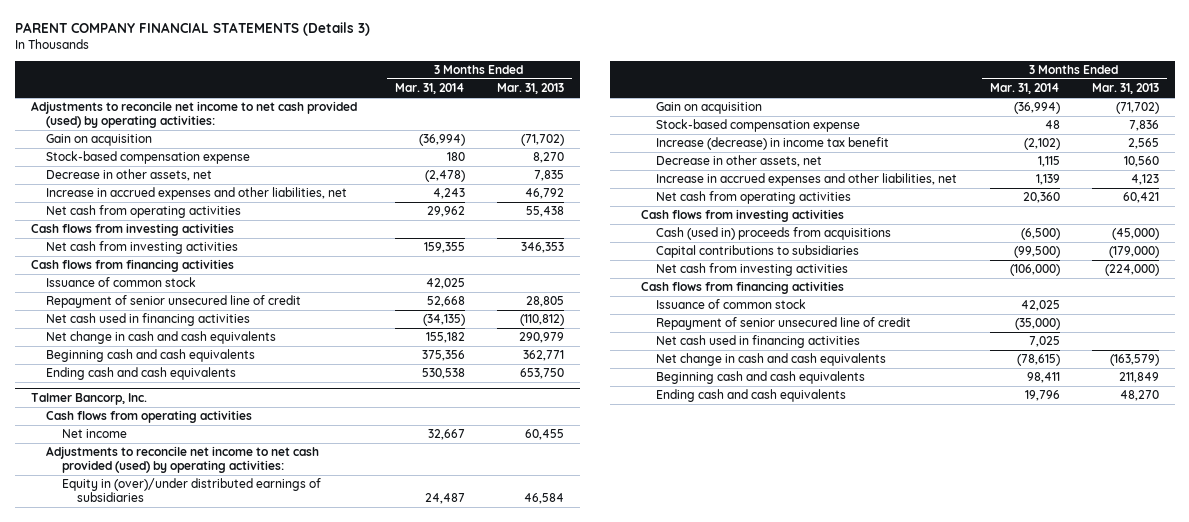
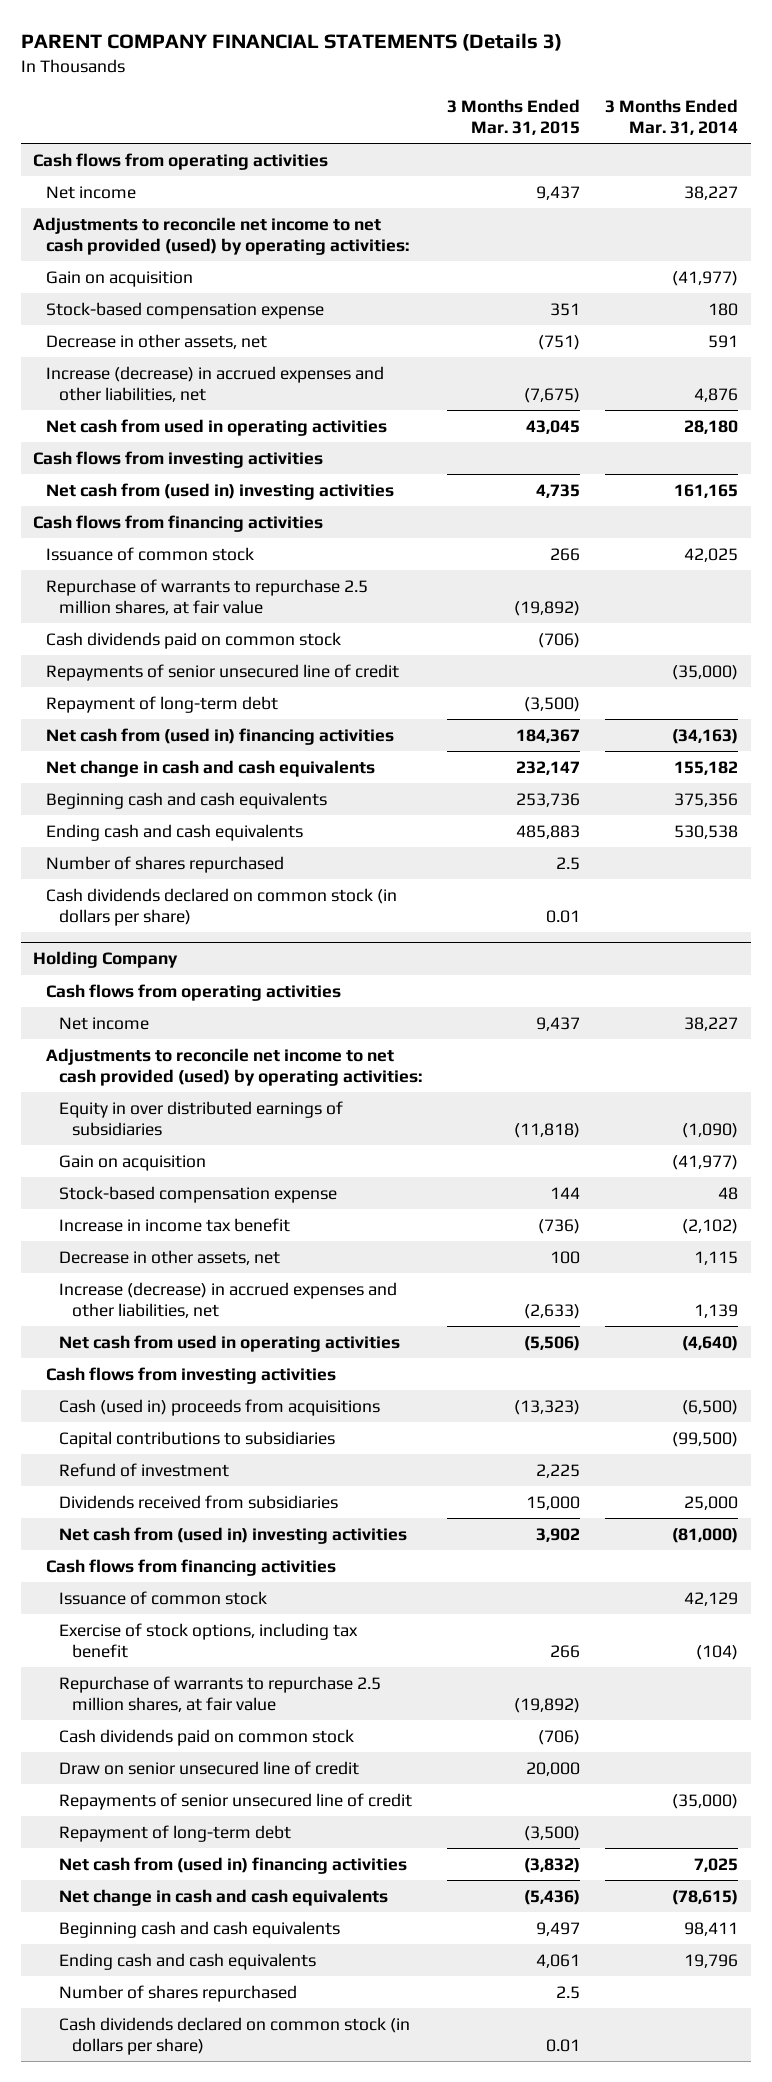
[496,83,564,95] Mar. 31, 2013 -> none
none -> [447,98,581,135] 3 Months Ended Mar. 31, 2015
none -> [33,152,329,170] Cash flows from operating activities
none -> [46,185,137,199] Net income
[418,134,465,147] (36,994) -> [672,270,739,286] (41,977)
[424,170,465,183] (2,478) -> [708,334,739,348] 591
[46,187,348,201] Increase in accrued expenses and other liabilities, net -> [46,365,385,402] Increase (decrease) in accrued expenses and other liabilities, net
[432,188,465,200] 4,243 -> [694,387,739,402] 4,876
[46,205,242,219] Net cash from operating activities -> [46,418,388,436] Net cash from used in operating activities
[426,206,465,218] 29,962 -> [684,419,739,434] 28,180
[46,241,239,255] Net cash from investing activities -> [46,482,395,500] Net cash from (used in) investing activities
[423,242,465,254] 159,355 -> [674,483,739,498] 161,165
none -> [46,578,369,615] Repurchase of warrants to repurchase 2.5 million shares, at fair value
none -> [46,631,342,649] Cash dividends paid on common stock
[46,295,302,309] Repayment of senior unsecured line of credit -> [46,663,400,681] Repayments of senior unsecured line of credit
[426,296,465,308] 52,668 -> [672,664,739,680] (35,000)
none -> [46,695,279,713] Repayment of long-term debt
[46,313,251,327] Net cash used in financing activities -> [46,727,395,745] Net cash from (used in) financing activities
[422,314,465,327] (34,135) -> [672,728,739,744] (34,163)
[30,393,147,406] Talmer Bancorp, Inc. -> none
none -> [46,855,285,873] Number of shares repurchased
none -> [46,887,398,926] Cash dividends declared on common stock (in dollars per share)
none -> [33,951,179,969] Holding Company
[427,429,465,441] 32,667 -> [684,1016,739,1031] 38,227
[61,478,321,503] Equity in (over)/under distributed earnings of subsidiaries -> [59,1100,344,1136] Equity in over distributed earnings of subsidiaries
[424,493,465,505] 24,487 -> [682,1122,739,1138] (1,090)
[1013,102,1060,115] (36,994) -> [672,1154,739,1170] (41,977)
[656,137,890,151] Increase (decrease) in income tax benefit -> [59,1217,291,1232] Increase in income tax benefit
[656,173,958,187] Increase in accrued expenses and other liabilities, net -> [59,1281,398,1318] Increase (decrease) in accrued expenses and other liabilities, net
[656,191,852,205] Net cash from operating activities -> [59,1334,401,1352] Net cash from used in operating activities
[1022,192,1060,204] 20,360 -> [682,1335,739,1351] (4,640)
none -> [59,1462,230,1477] Refund of investment
none -> [59,1494,339,1509] Dividends received from subsidiaries
[656,263,849,277] Net cash from investing activities -> [59,1526,408,1544] Net cash from (used in) investing activities
[1009,264,1060,277] (106,000) -> [672,1527,739,1543] (81,000)
[1020,300,1060,312] 42,025 -> [684,1591,739,1606] 42,129
none -> [59,1622,359,1658] Exercise of stock options, including tax benefit
none -> [59,1675,382,1712] Repurchase of warrants to repurchase 2.5 million shares, at fair value
none -> [59,1728,355,1746] Cash dividends paid on common stock
none -> [59,1760,360,1775] Draw on senior unsecured line of credit
[656,317,912,331] Repayment of senior unsecured line of credit -> [59,1792,413,1810] Repayments of senior unsecured line of credit
none -> [59,1824,292,1842] Repayment of long-term debt
[656,335,861,349] Net cash used in financing activities -> [59,1856,408,1874] Net cash from (used in) financing activities
none -> [59,1984,298,2002] Number of shares repurchased
none -> [59,2016,411,2055] Cash dividends declared on common stock (in dollars per share)

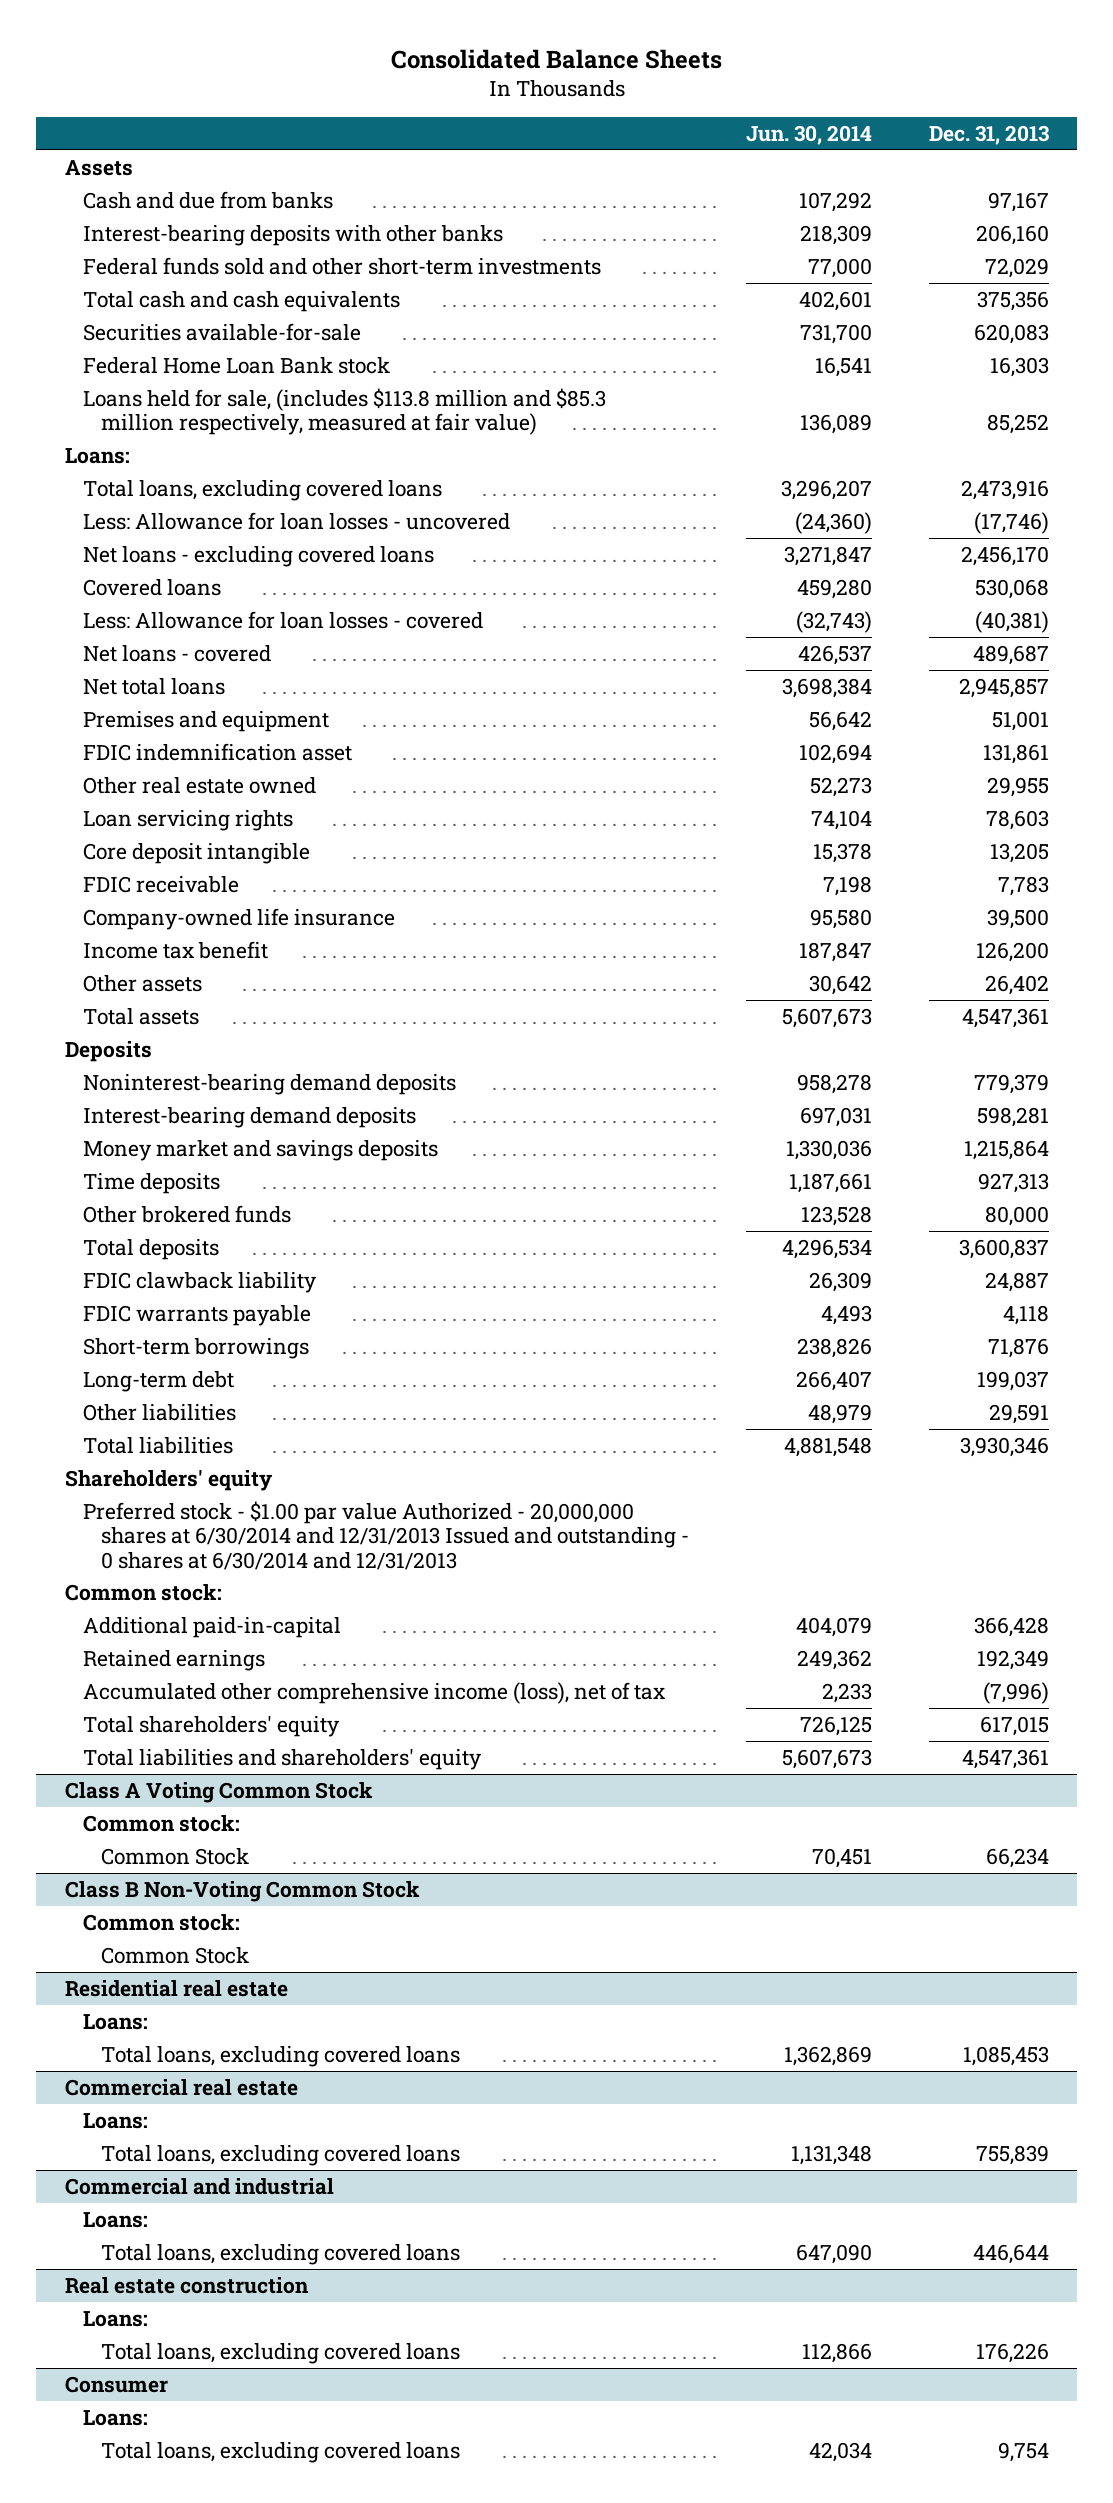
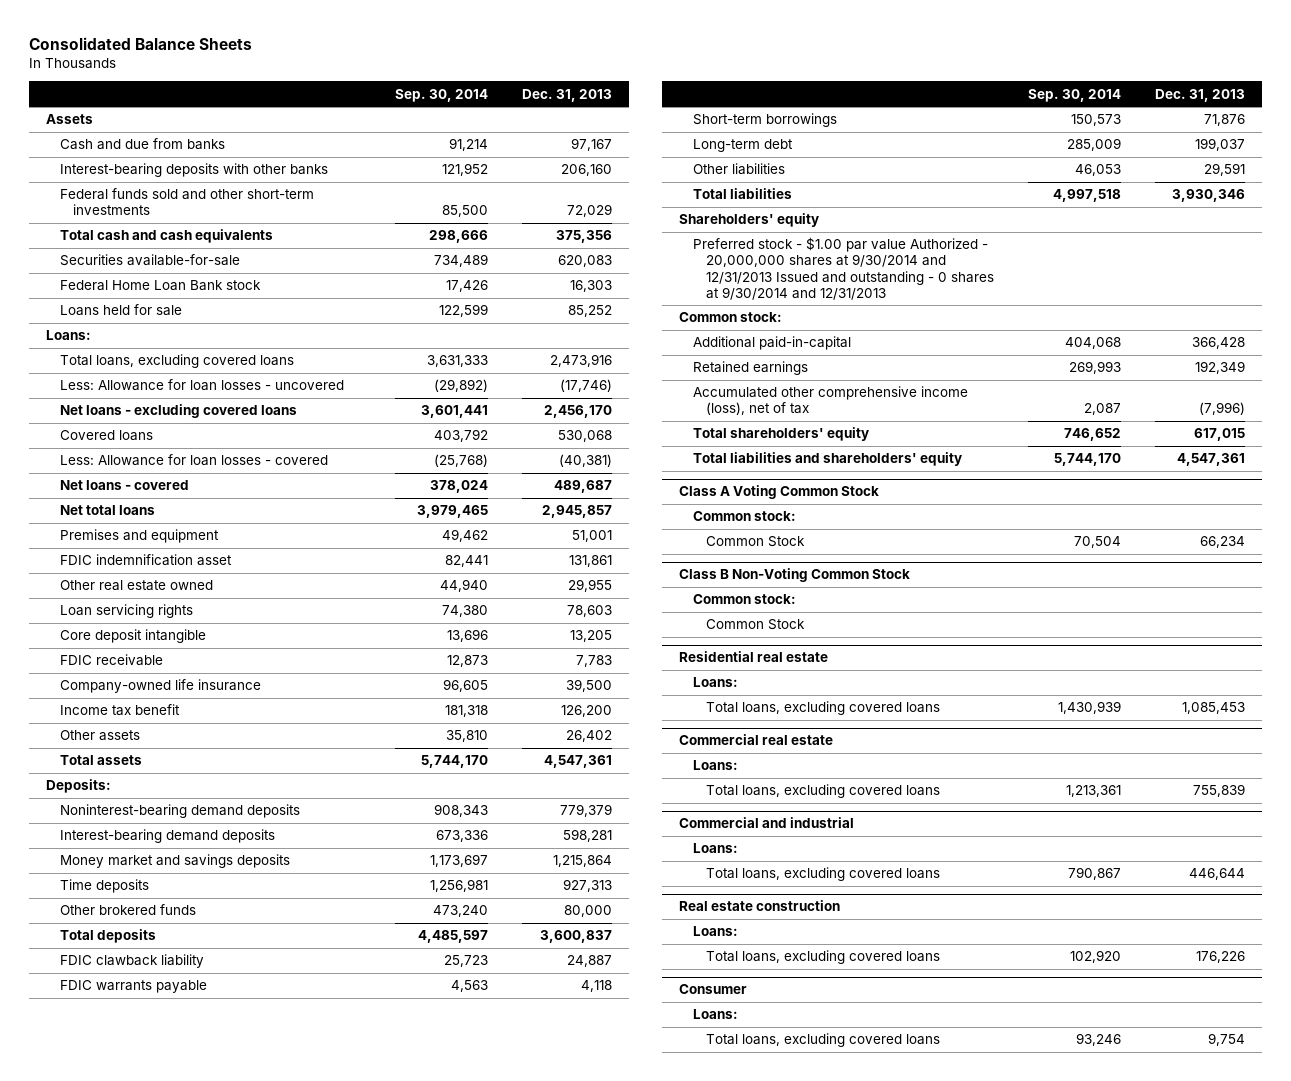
[745,124,872,145] Jun. 30, 2014 -> none
none -> [395,88,489,102] Sep. 30, 2014
[82,387,606,436] Loans held for sale, (includes $113.8 million and $85.3 million respectively, measured at fair value) -> [59,304,182,317] Loans held for sale
[64,1040,152,1062] Deposits -> [46,779,112,794] Deposits:
[82,1500,689,1570] Preferred stock - $1.00 par value Authorized - 20,000,000 shares at 6/30/2014 and 12/31/2013 Issued and outstanding - 0 shares at 6/30/2014 and 12/31/2013 -> [692,237,995,300] Preferred stock - $1.00 par value Authorized - 20,000,000 shares at 9/30/2014 and 12/31/2013 Issued and outstanding - 0 shares at 9/30/2014 and 12/31/2013

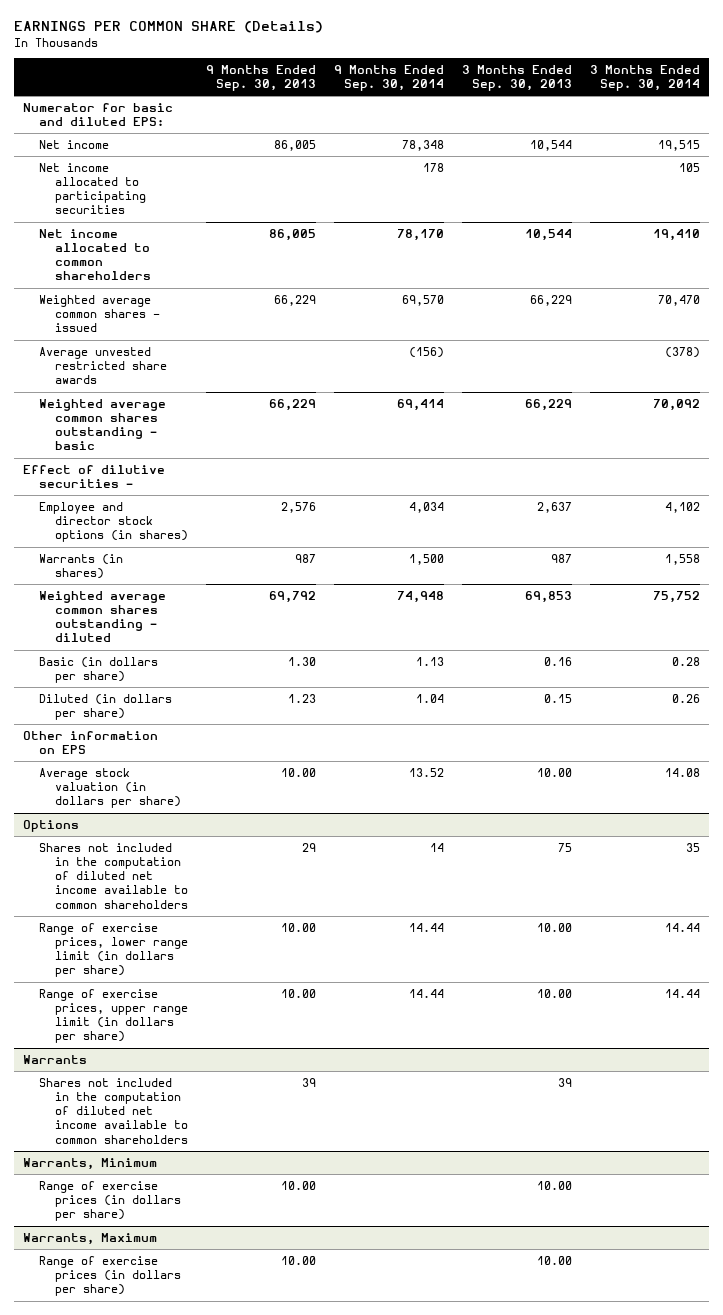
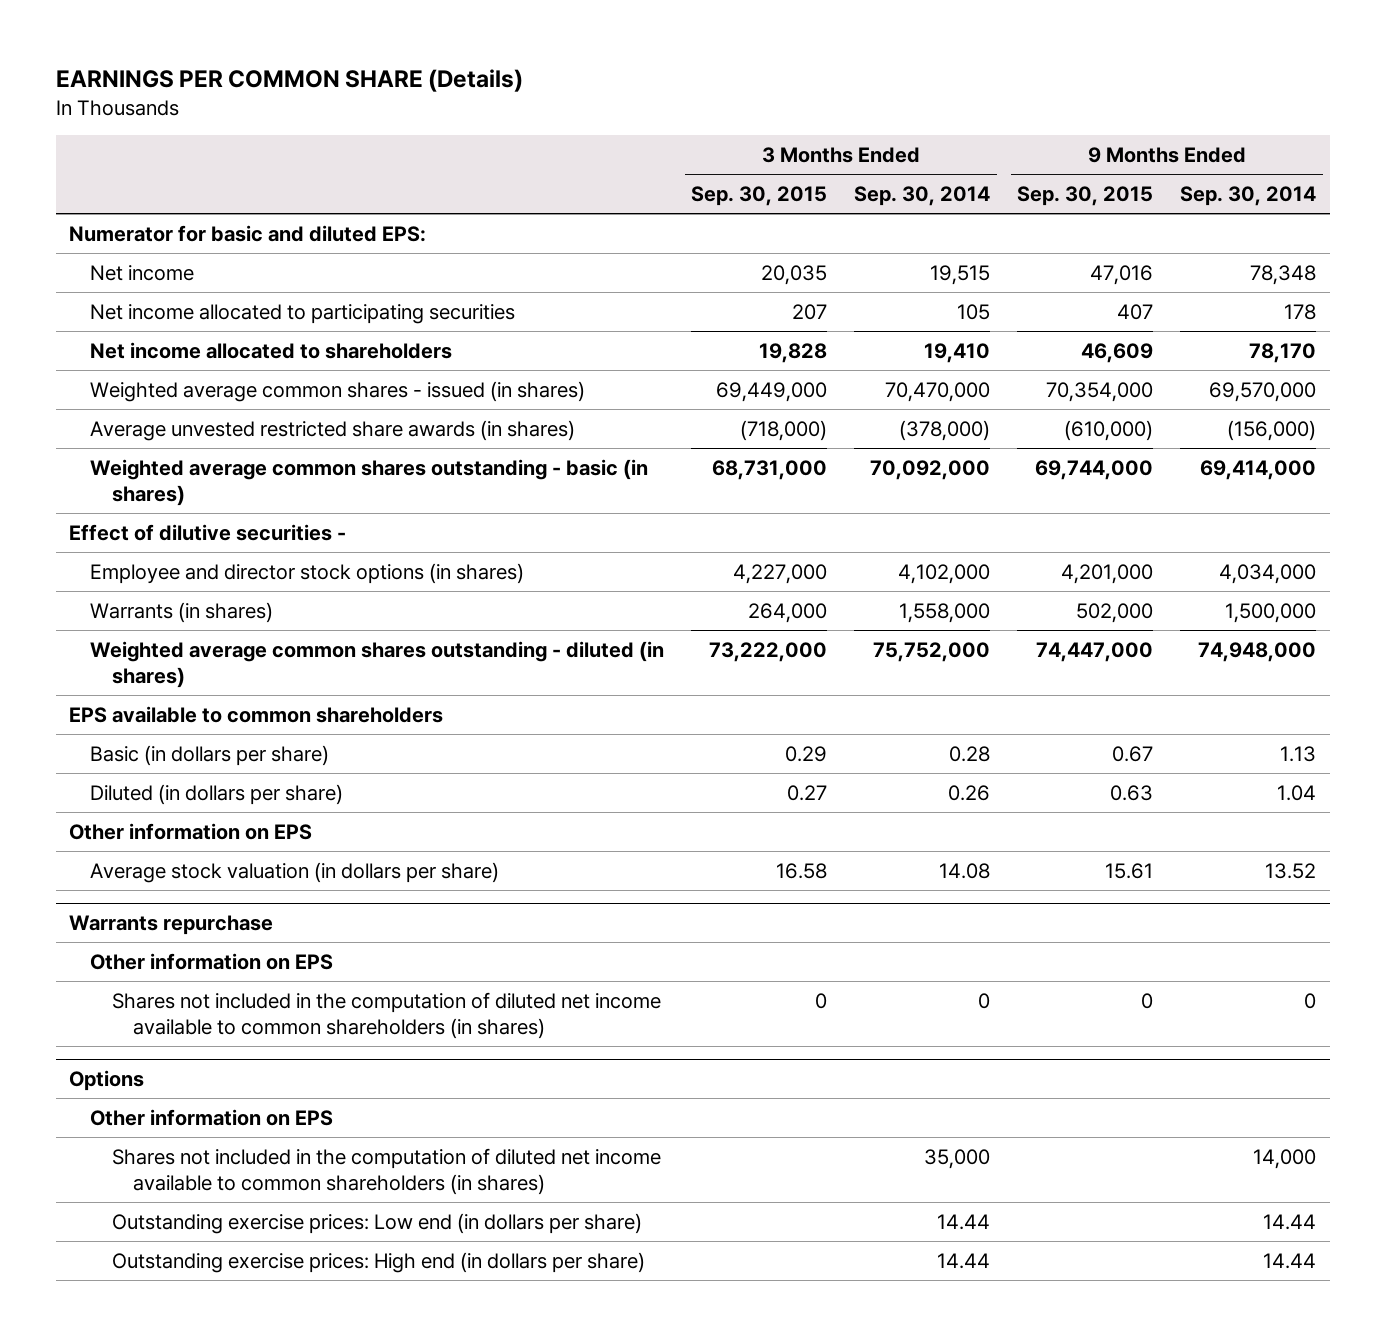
[206,64,317,92] 9 Months Ended Sep. 30, 2013 -> none
[461,64,572,92] 3 Months Ended Sep. 30, 2013 -> none
none -> [691,186,828,207] Sep. 30, 2015
none -> [1017,186,1154,207] Sep. 30, 2015
[38,228,152,281] Net income allocated to common shareholders -> [90,341,453,359] Net income allocated to shareholders
[38,294,161,333] Weighted average common shares - issued -> [90,380,586,402] Weighted average common shares - issued (in shares)
[402,294,445,306] 69,570 -> [1209,381,1317,402] 69,570,000
[657,294,700,306] 70,470 -> [885,381,991,402] 70,470,000
[38,346,168,385] Average unvested restricted share awards -> [90,419,576,441] Average unvested restricted share awards (in shares)
[409,346,445,358] (156) -> [1227,419,1317,441] (156,000)
[664,346,700,358] (378) -> [899,419,991,441] (378,000)
[38,398,166,451] Weighted average common shares outstanding - basic -> [90,458,649,506] Weighted average common shares outstanding - basic (in shares)
[397,398,445,411] 69,414 -> [1200,459,1317,480] 69,414,000
[652,398,700,411] 70,092 -> [870,459,991,480] 70,092,000
[409,501,445,513] 4,034 -> [1219,563,1317,584] 4,034,000
[664,501,700,513] 4,102 -> [898,563,991,584] 4,102,000
[409,553,445,565] 1,500 -> [1225,602,1317,623] 1,500,000
[664,553,700,565] 1,558 -> [899,602,991,623] 1,558,000
[38,590,166,643] Weighted average common shares outstanding - diluted -> [90,640,665,688] Weighted average common shares outstanding - diluted (in shares)
[397,590,445,603] 74,948 -> [1198,641,1317,662] 74,948,000
[652,590,700,603] 75,752 -> [873,641,991,662] 75,752,000
none -> [69,705,444,723] EPS available to common shareholders
none -> [69,914,274,935] Warrants repurchase
none -> [90,952,334,970] Other information on EPS
none -> [111,991,661,1039] Shares not included in the computation of diluted net income available to common shareholders (in shares)
[22,1054,87,1064] Warrants -> none
[38,1077,189,1144] Shares not included in the computation of diluted net income available to common shareholders -> none
[22,1157,157,1170] Warrants, Minimum -> none
[38,1180,182,1222] Range of exercise prices (in dollars per share) -> none
[22,1232,157,1245] Warrants, Maximum -> none
[38,1255,182,1297] Range of exercise prices (in dollars per share) -> none
none -> [90,1108,334,1126] Other information on EPS
[38,842,189,909] Shares not included in the computation of diluted net income available to common shareholders -> [111,1147,661,1195] Shares not included in the computation of diluted net income available to common shareholders (in shares)
[430,842,445,852] 14 -> [1253,1148,1317,1169] 14,000
[685,842,700,852] 35 -> [924,1148,991,1169] 35,000
[38,922,189,978] Range of exercise prices, lower range limit (in dollars per share) -> [111,1212,642,1234] Outstanding exercise prices: Low end (in dollars per share)
[38,988,189,1044] Range of exercise prices, upper range limit (in dollars per share) -> [111,1251,645,1273] Outstanding exercise prices: High end (in dollars per share)

